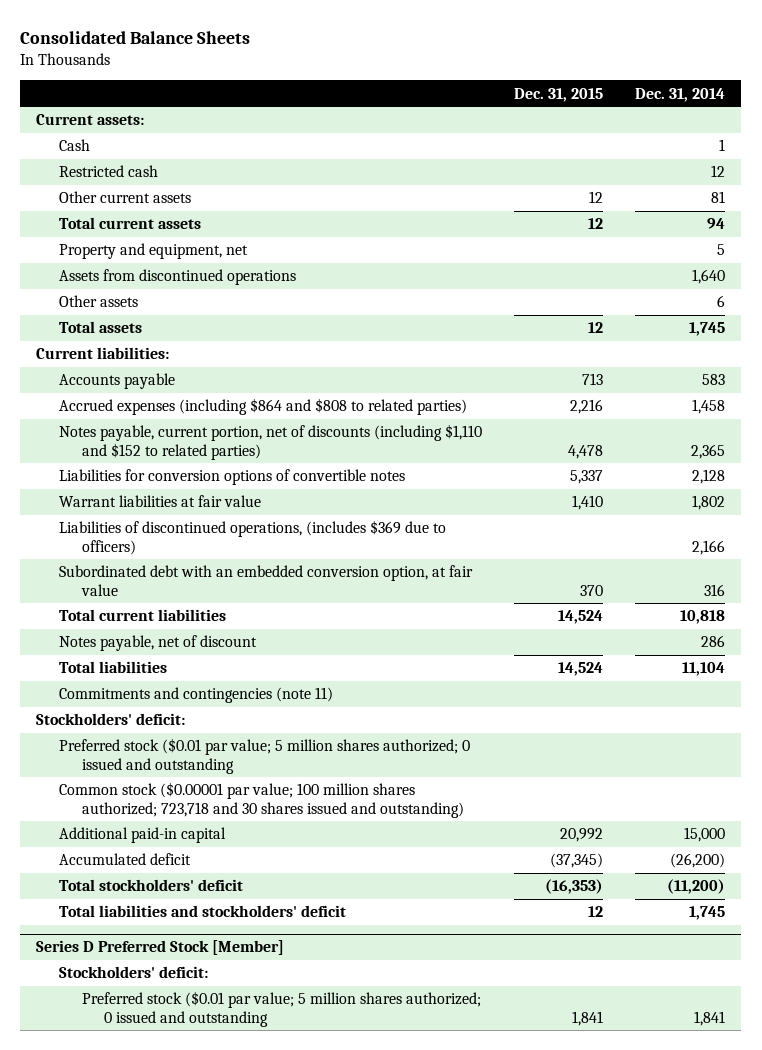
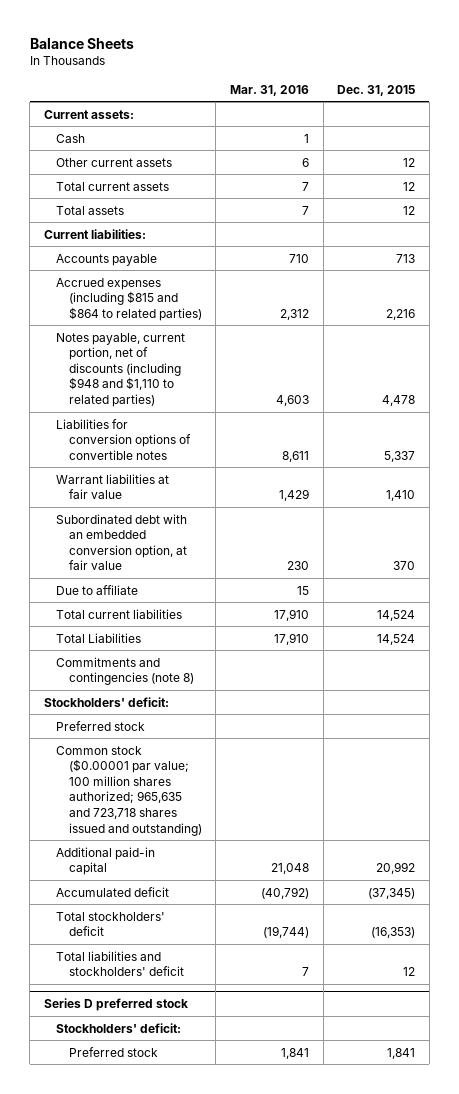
[20,31,251,45] Consolidated Balance Sheets -> [29,37,134,49] Balance Sheets
[635,87,726,102] Dec. 31, 2014 -> none
none -> [230,84,310,96] Mar. 31, 2016
[59,165,159,178] Restricted cash -> none
[59,243,249,260] Property and equipment, net -> none
[59,269,297,286] Assets from discontinued operations -> none
[59,295,139,308] Other assets -> none
[59,398,468,416] Accrued expenses (including $864 and $808 to related parties) -> [56,277,202,321] Accrued expenses (including $815 and $864 to related parties)
[59,424,483,460] Notes payable, current portion, net of discounts (including $1,110 and $152 to related parties) -> [56,332,186,408] Notes payable, current portion, net of discounts (including $948 and $1,110 to related parties)
[59,520,447,555] Liabilities of discontinued operations, (includes $369 due to officers) -> none
none -> [56,584,139,595] Due to affiliate
[59,635,258,652] Notes payable, net of discount -> none
[59,661,168,674] Total liabilities -> [56,632,142,643] Total Liabilities
[59,687,334,704] Commitments and contingencies (note 11) -> [56,656,194,686] Commitments and contingencies (note 8)
[59,738,471,774] Preferred stock ($0.01 par value; 5 million shares authorized; 0 issued and outstanding -> [56,720,146,731] Preferred stock
[59,782,464,818] Common stock ($0.00001 par value; 100 million shares authorized; 723,718 and 30 shares issued and outstanding) -> [56,745,202,836] Common stock ($0.00001 par value; 100 million shares authorized; 965,635 and 723,718 shares issued and outstanding)
[36,940,285,956] Series D Preferred Stock [Member] -> [43,998,188,1012] Series D preferred stock
[81,991,481,1027] Preferred stock ($0.01 par value; 5 million shares authorized; 0 issued and outstanding -> [68,1046,158,1057] Preferred stock

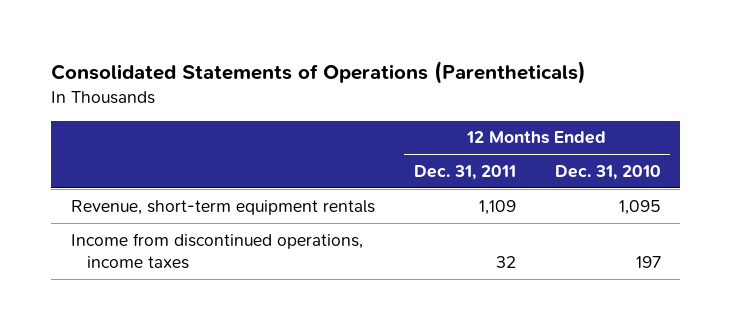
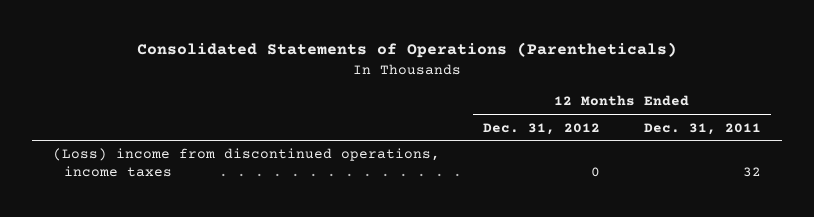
[554,165,661,181] Dec. 31, 2010 -> none
none -> [483,122,601,135] Dec. 31, 2012
[70,199,375,215] Revenue, short-term equipment rentals -> none
[70,232,363,270] Income from discontinued operations, income taxes -> [53,148,441,177] (Loss) income from discontinued operations, income taxes

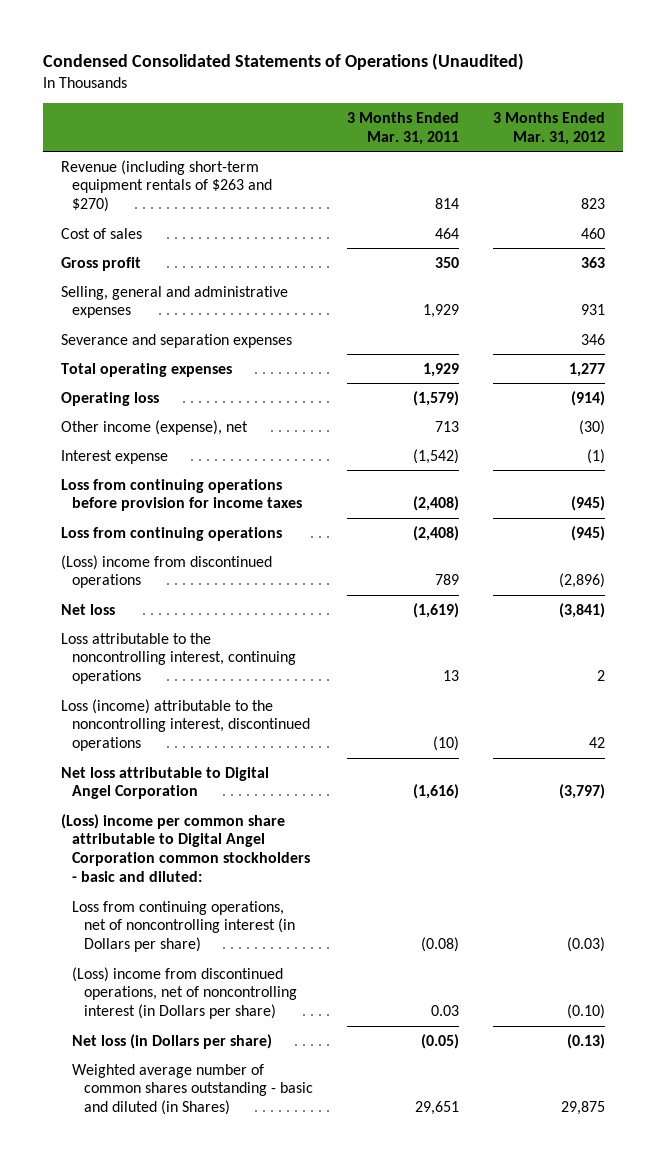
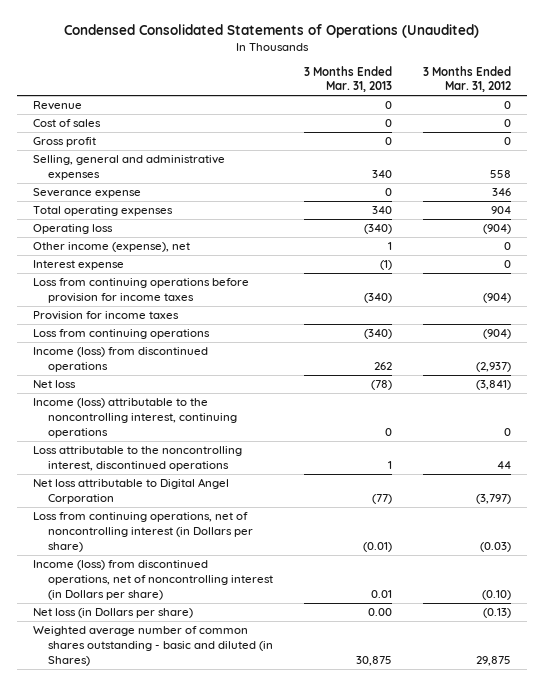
[347,111,460,145] 3 Months Ended Mar. 31, 2011 -> none
none -> [304,65,393,93] 3 Months Ended Mar. 31, 2013
[60,159,273,213] Revenue (including short-term equipment rentals of $263 and $270) -> none
none -> [32,101,82,111] Revenue
[581,227,606,239] 460 -> [504,119,512,128] 0
[581,256,606,268] 363 -> [504,137,512,146] 0
[581,304,606,316] 931 -> [490,169,512,178] 558
[60,333,292,348] Severance and separation expenses -> [32,188,141,199] Severance expense
[569,362,606,377] 1,277 -> [491,206,512,215] 904
[571,390,606,406] (914) -> [483,224,512,235] (904)
[579,419,606,435] (30) -> [504,242,512,251] 0
[587,448,606,464] (1) -> [504,260,512,269] 0
[571,496,606,512] (945) -> [483,292,512,303] (904)
none -> [32,311,179,321] Provision for income taxes
[571,525,606,541] (945) -> [483,329,512,340] (904)
[60,554,272,589] (Loss) income from discontinued operations -> [32,347,208,372] Income (loss) from discontinued operations
[559,573,606,589] (2,896) -> [476,361,512,372] (2,937)
[60,632,297,685] Loss attributable to the noncontrolling interest, continuing operations -> [32,398,237,438] Income (loss) attributable to the noncontrolling interest, continuing operations
[597,670,606,682] 2 -> [504,427,512,436] 0
[60,698,311,752] Loss (income) attributable to the noncontrolling interest, discontinued operations -> [32,446,242,471] Loss attributable to the noncontrolling interest, discontinued operations
[589,737,606,749] 42 -> [497,460,512,469] 44
[60,813,311,883] (Loss) income per common share attributable to Digital Angel Corporation common stockholders - basic and diluted: -> none
[72,966,298,1020] (Loss) income from discontinued operations, net of noncontrolling interest (in Dollars per share) -> [32,560,273,600] Income (loss) from discontinued operations, net of noncontrolling interest (in Dollars per share)

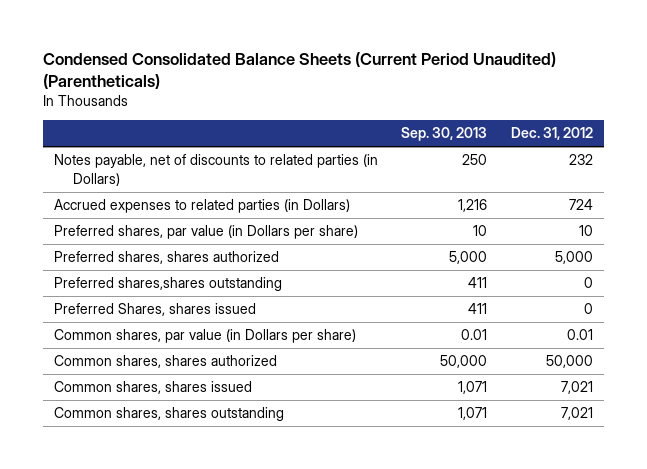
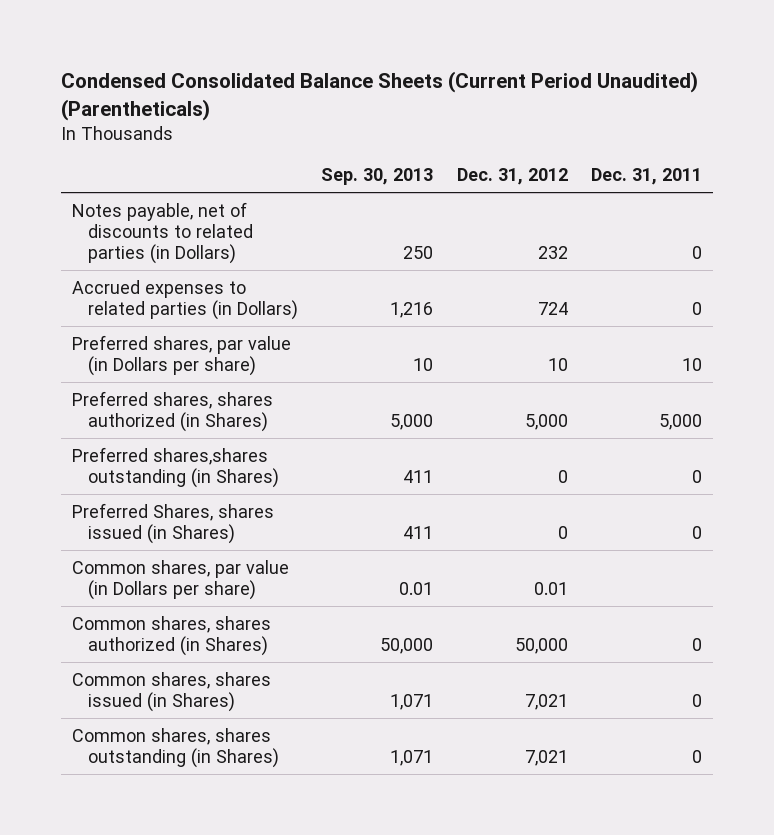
none -> [590,168,702,186] Dec. 31, 2011
[54,251,280,265] Preferred shares, shares authorized -> [72,390,274,433] Preferred shares, shares authorized (in Shares)
[54,277,283,292] Preferred shares,shares outstanding -> [72,446,280,489] Preferred shares,shares outstanding (in Shares)
[54,303,257,317] Preferred Shares, shares issued -> [72,502,275,545] Preferred Shares, shares issued (in Shares)
[54,355,278,369] Common shares, shares authorized -> [72,615,272,657] Common shares, shares authorized (in Shares)
[54,381,253,395] Common shares, shares issued -> [72,671,272,713] Common shares, shares issued (in Shares)
[54,407,285,422] Common shares, shares outstanding -> [72,727,280,769] Common shares, shares outstanding (in Shares)

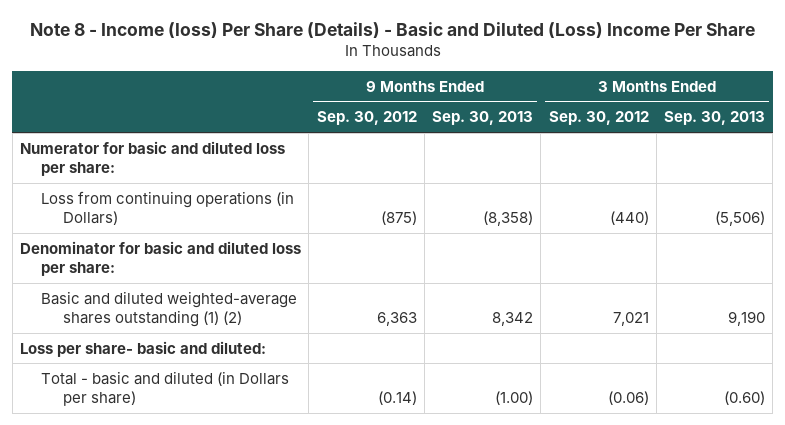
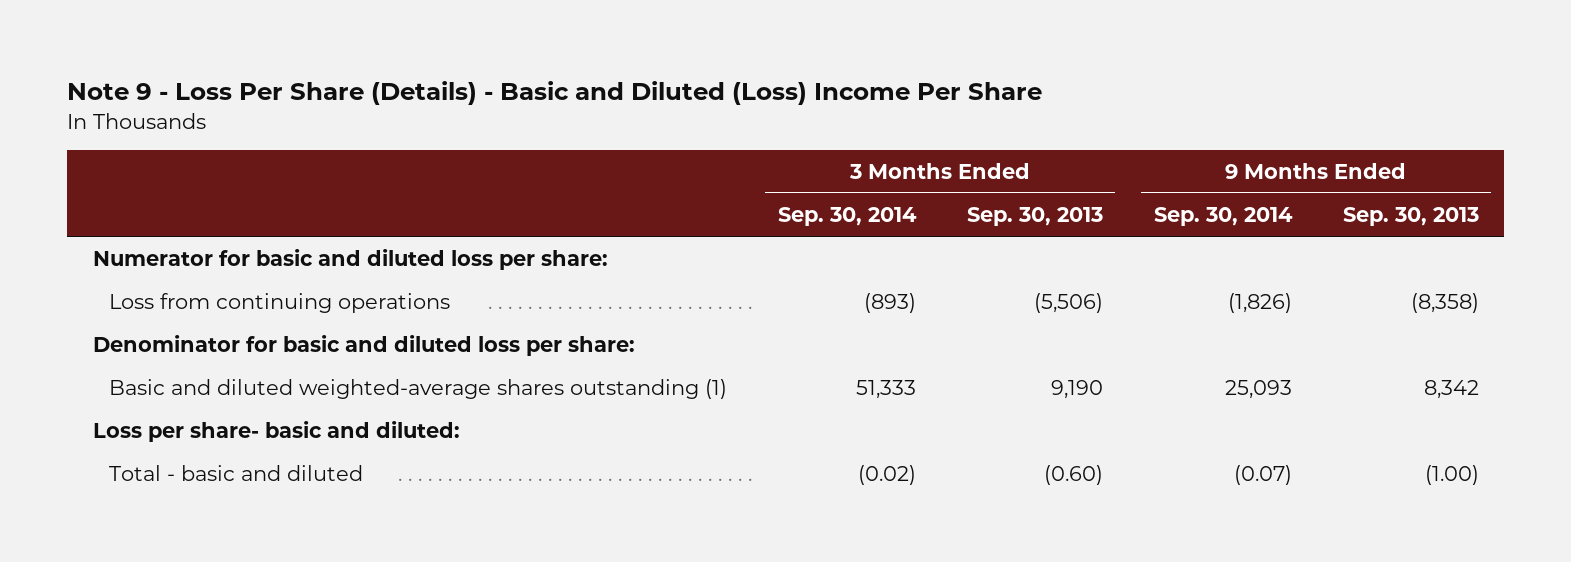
[29,21,755,38] Note 8 - Income (loss) Per Share (Details) - Basic and Diluted (Loss) Income Per Share -> [67,80,1043,105] Note 9 - Loss Per Share (Details) - Basic and Diluted (Loss) Income Per Share
[316,111,417,126] Sep. 30, 2012 -> none
[548,111,649,126] Sep. 30, 2012 -> none
none -> [777,207,917,227] Sep. 30, 2014
none -> [1153,207,1293,227] Sep. 30, 2014
[41,190,295,226] Loss from continuing operations (in Dollars) -> [108,293,450,314] Loss from continuing operations
[41,290,298,328] Basic and diluted weighted-average shares outstanding (1) (2) -> [108,379,727,400] Basic and diluted weighted-average shares outstanding (1)
[41,370,290,407] Total - basic and diluted (in Dollars per share) -> [108,465,363,482] Total - basic and diluted

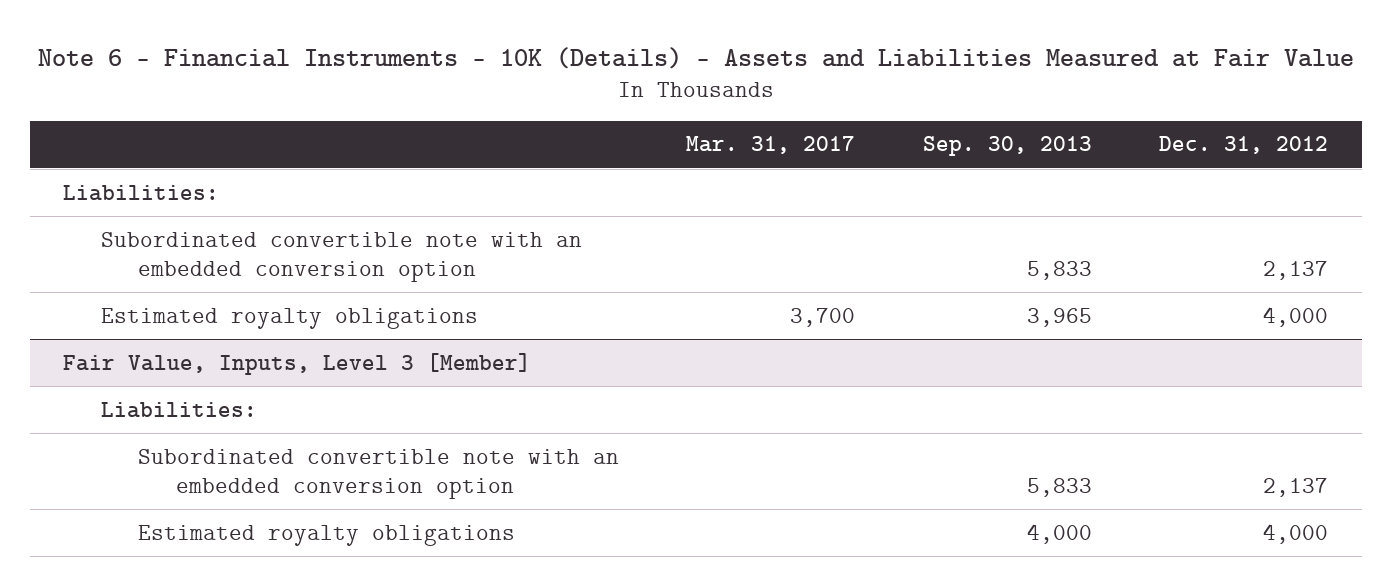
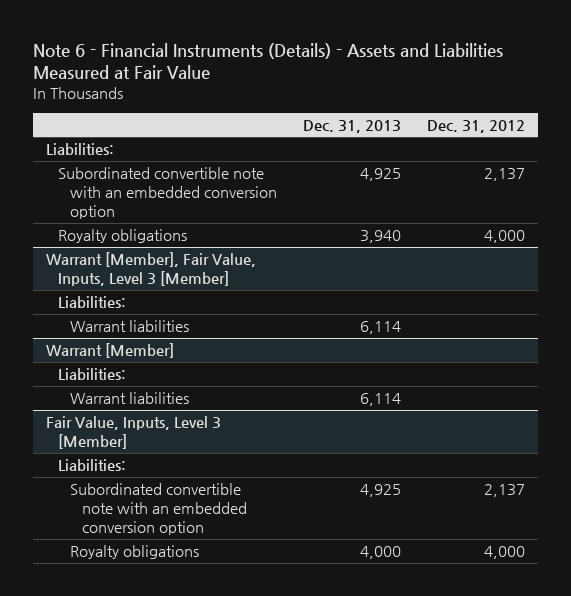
[37,46,1354,69] Note 6 - Financial Instruments - 10K (Details) - Assets and Liabilities Measured at Fair Value -> [32,42,503,80] Note 6 - Financial Instruments (Details) - Assets and Liabilities Measured at Fair Value
[686,136,856,155] Mar. 31, 2017 -> none
[922,136,1092,157] Sep. 30, 2013 -> none
none -> [303,119,402,133] Dec. 31, 2013
[100,307,478,329] Estimated royalty obligations -> [58,228,188,243] Royalty obligations
none -> [45,251,256,286] Warrant [Member], Fair Value, Inputs, Level 3 [Member]
none -> [58,295,127,308] Liabilities:
none -> [70,319,190,332] Warrant liabilities
none -> [45,342,174,358] Warrant [Member]
none -> [58,367,127,380] Liabilities:
none -> [70,391,190,404] Warrant liabilities
[138,524,516,546] Estimated royalty obligations -> [70,544,200,559] Royalty obligations

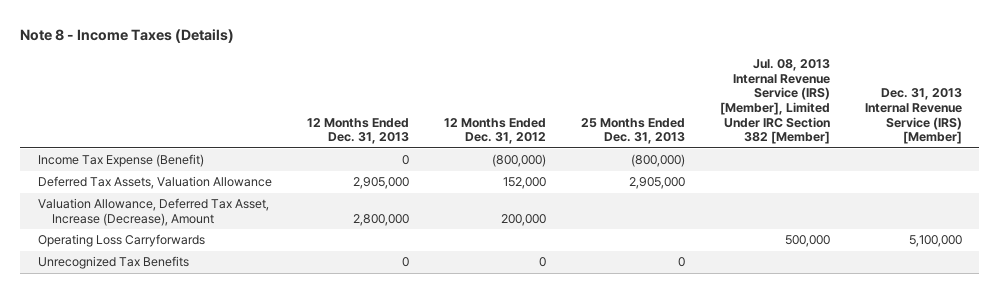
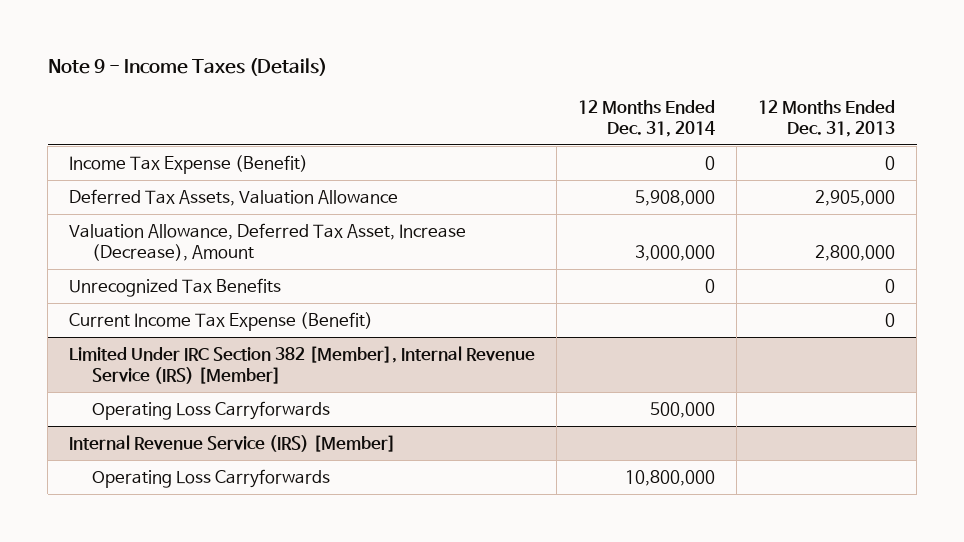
[20,28,235,43] Note 8 - Income Taxes (Details) -> [47,58,327,77] Note 9 - Income Taxes (Details)
[443,117,546,145] 12 Months Ended Dec. 31, 2012 -> none
[580,117,685,145] 25 Months Ended Dec. 31, 2013 -> none
[719,58,830,145] Jul. 08, 2013 Internal Revenue Service (IRS) [Member], Limited Under IRC Section 382 [Member] -> none
[864,88,962,145] Dec. 31, 2013 Internal Revenue Service (IRS) [Member] -> none
none -> [578,99,716,137] 12 Months Ended Dec. 31, 2014
[37,234,205,248] Operating Loss Carryforwards -> none
none -> [69,311,374,331] Current Income Tax Expense (Benefit)
none -> [69,345,536,385] Limited Under IRC Section 382 [Member], Internal Revenue Service (IRS) [Member]
none -> [91,400,330,420] Operating Loss Carryforwards
none -> [69,434,397,452] Internal Revenue Service (IRS) [Member]
none -> [91,468,330,488] Operating Loss Carryforwards

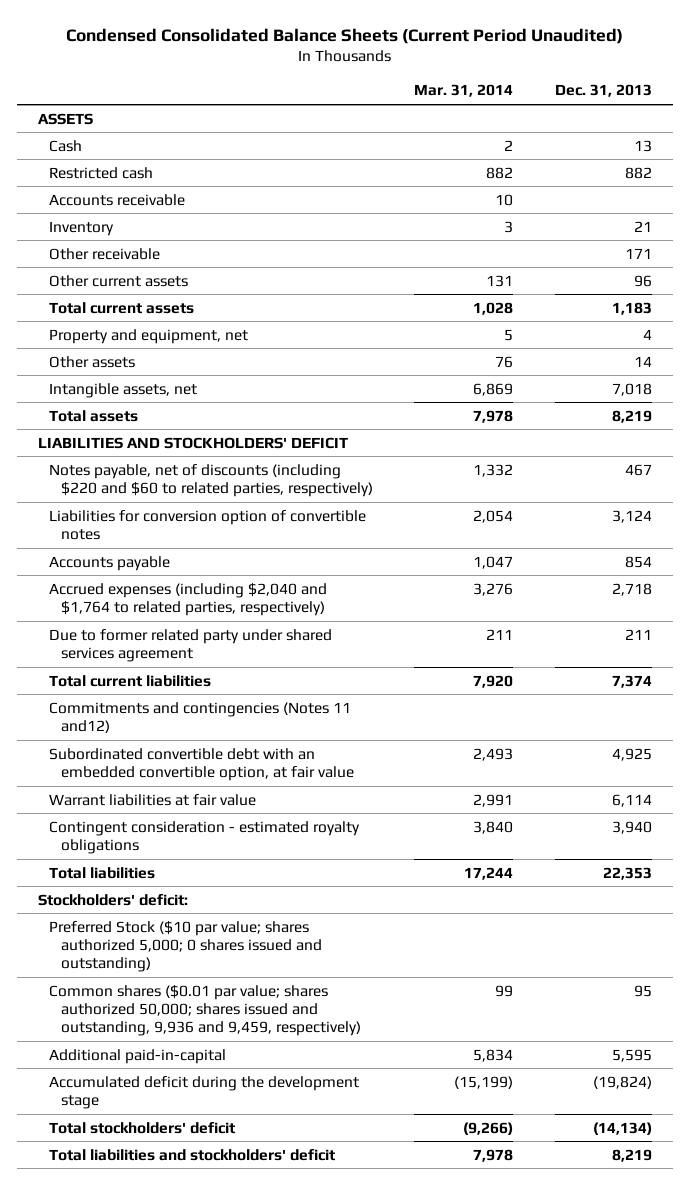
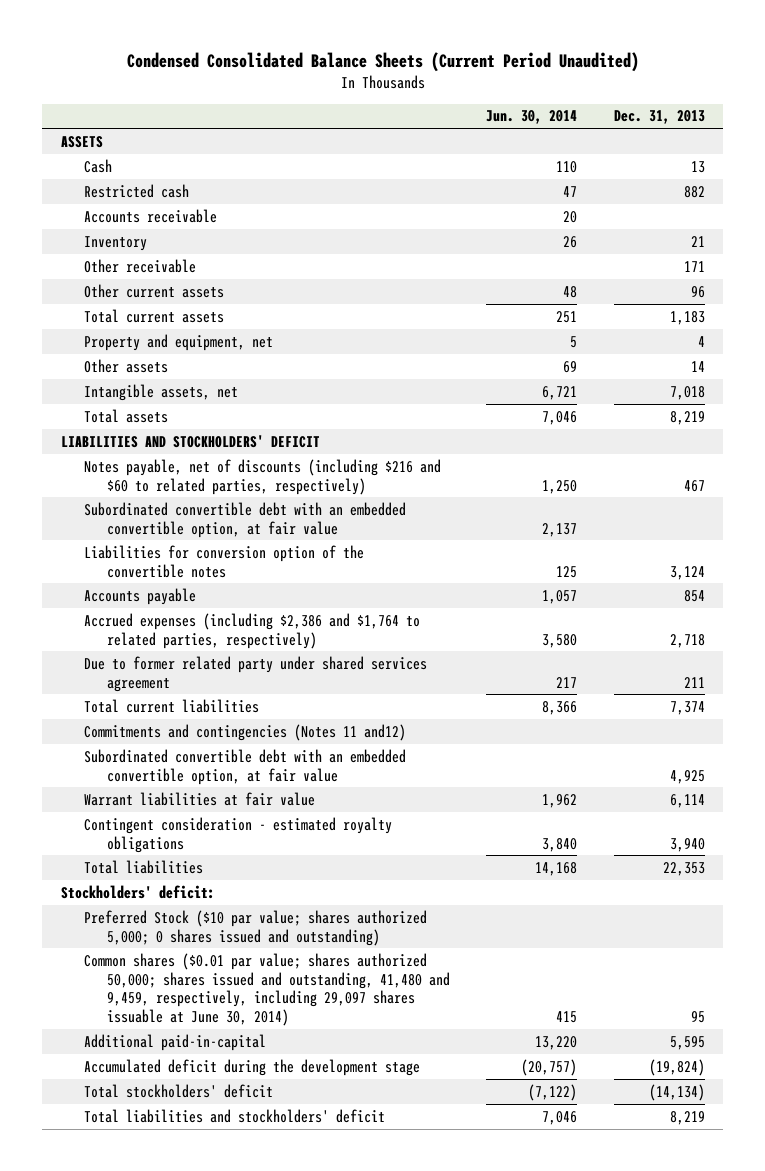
[414,84,514,98] Mar. 31, 2014 -> none
none -> [486,110,578,125] Jun. 30, 2014
[49,463,373,498] Notes payable, net of discounts (including $220 and $60 to related parties, respectively) -> [83,458,441,495] Notes payable, net of discounts (including $216 and $60 to related parties, respectively)
none -> [83,501,406,538] Subordinated convertible debt with an embedded convertible option, at fair value
[49,509,367,541] Liabilities for conversion option of convertible notes -> [83,544,364,578] Liabilities for conversion option of the convertible notes
[49,582,328,617] Accrued expenses (including $2,040 and $1,764 to related parties, respectively) -> [83,612,420,649] Accrued expenses (including $2,386 and $1,764 to related parties, respectively)
[49,984,361,1037] Common shares ($0.01 par value; shares authorized 50,000; shares issued and outstanding, 9,936 and 9,459, respectively) -> [83,952,450,1027] Common shares ($0.01 par value; shares authorized 50,000; shares issued and outstanding, 41,480 and 9,459, respectively, including 29,097 shares issuable at June 30, 2014)

